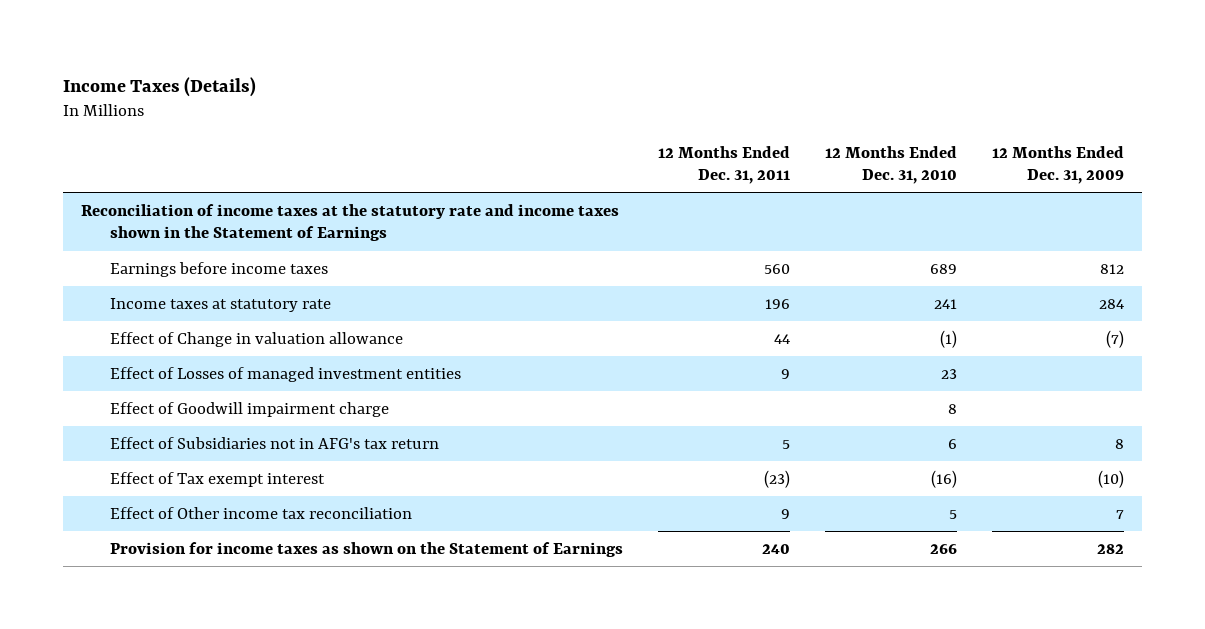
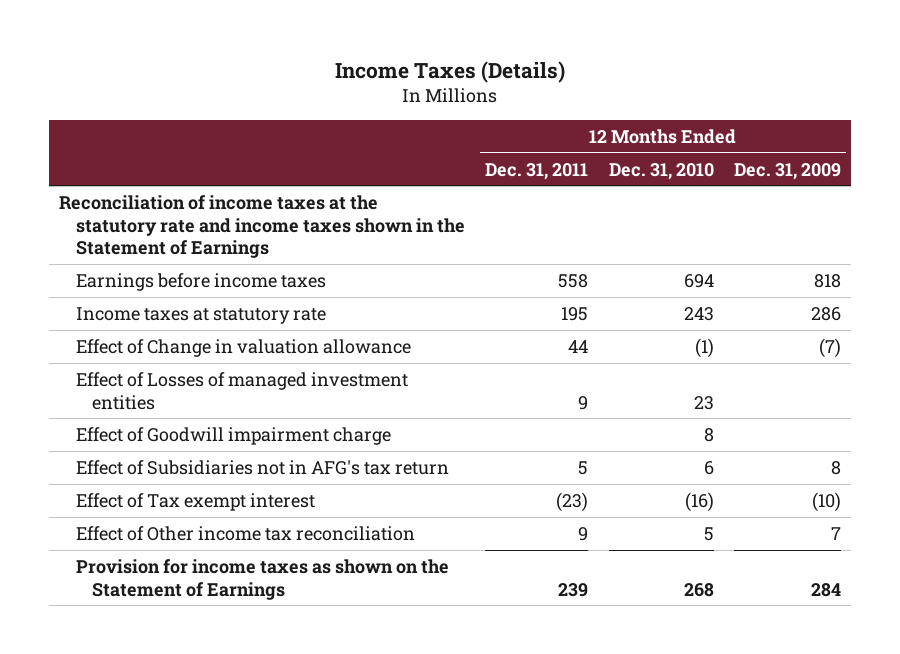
[763,263,790,274] 560 -> [558,273,589,288] 558
[930,263,958,274] 689 -> [683,273,714,288] 694
[1100,263,1125,274] 812 -> [813,273,841,288] 818
[764,298,790,309] 196 -> [561,306,589,321] 195
[934,298,958,309] 241 -> [683,306,714,321] 243
[1099,298,1125,309] 284 -> [810,306,841,321] 286
[761,543,790,554] 240 -> [558,582,589,597] 239
[930,543,958,554] 266 -> [683,582,714,597] 268
[1097,543,1125,554] 282 -> [810,582,841,597] 284

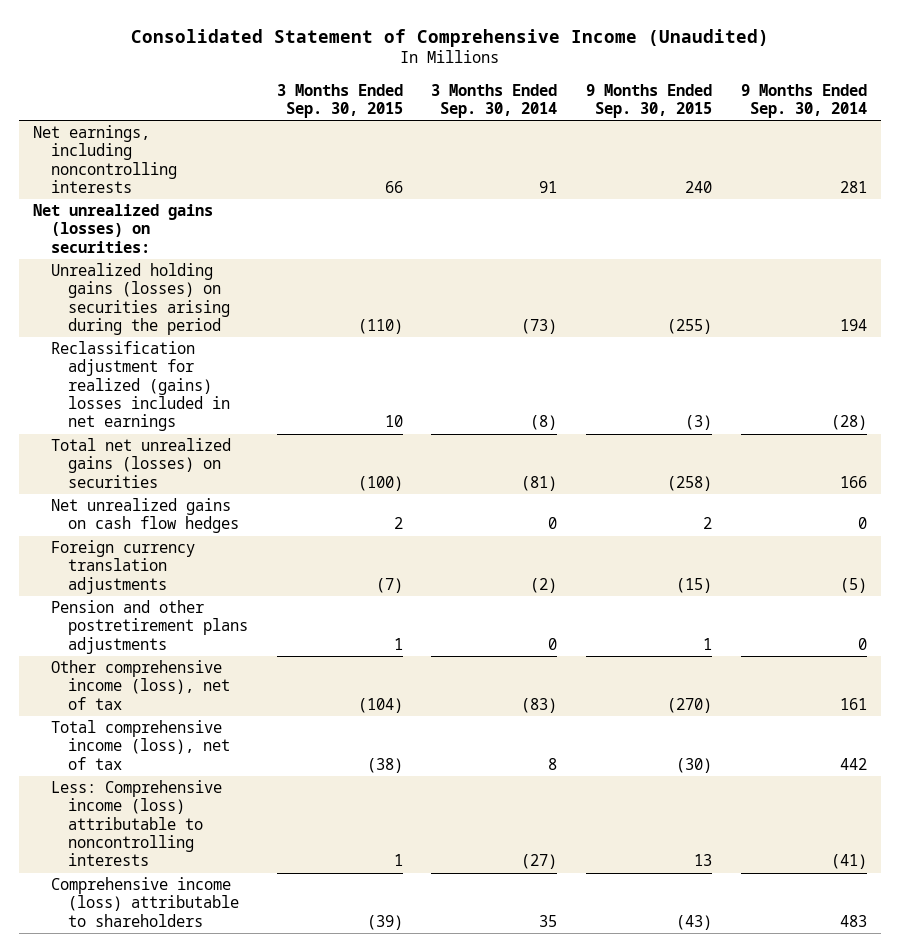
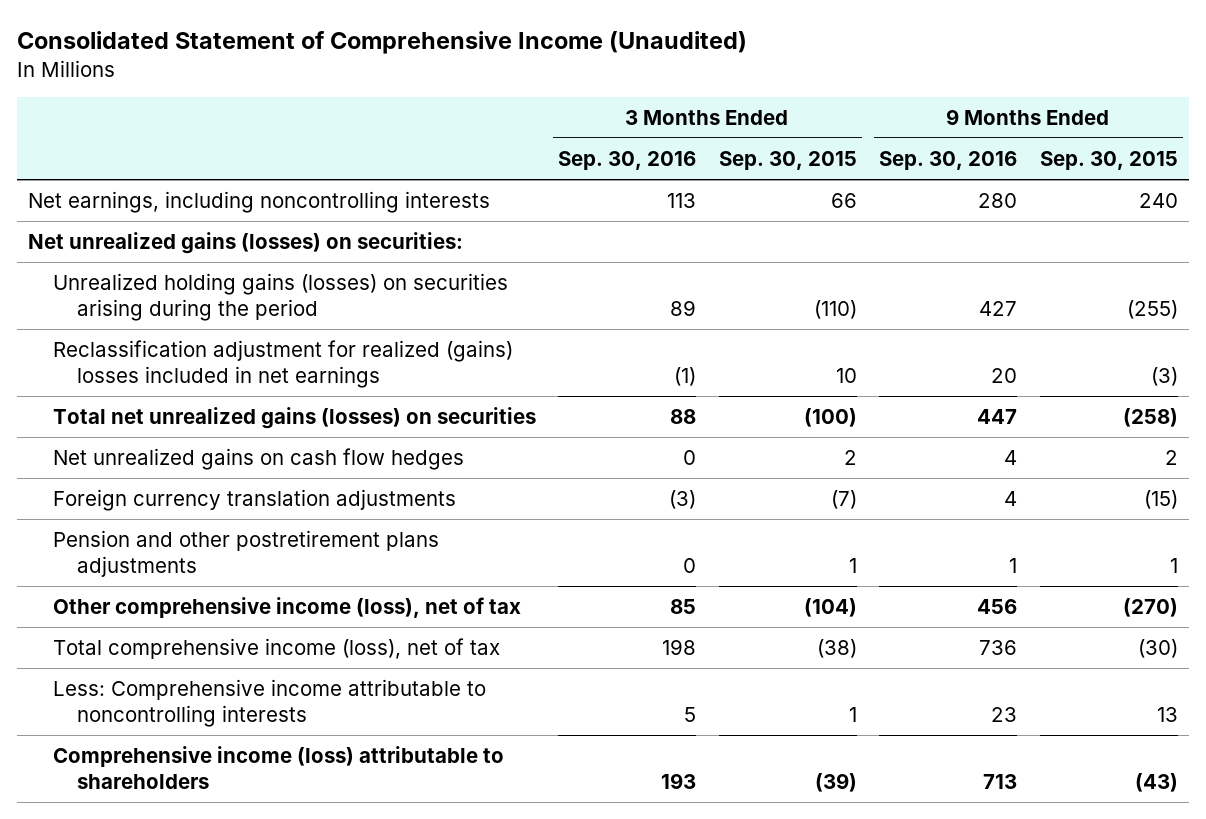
[431,83,558,118] 3 Months Ended Sep. 30, 2014 -> none
[740,83,867,118] 9 Months Ended Sep. 30, 2014 -> none
none -> [558,150,697,170] Sep. 30, 2016
none -> [879,150,1018,170] Sep. 30, 2016
[50,780,222,867] Less: Comprehensive income (loss) attributable to noncontrolling interests -> [52,678,486,727] Less: Comprehensive income attributable to noncontrolling interests

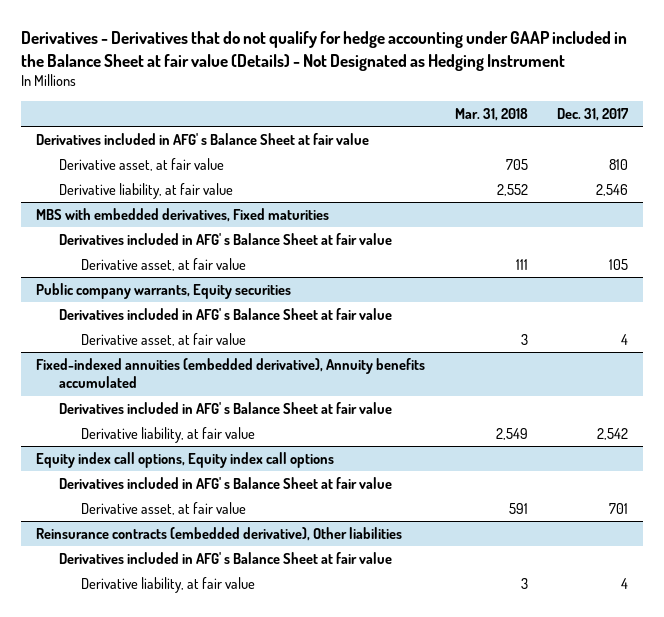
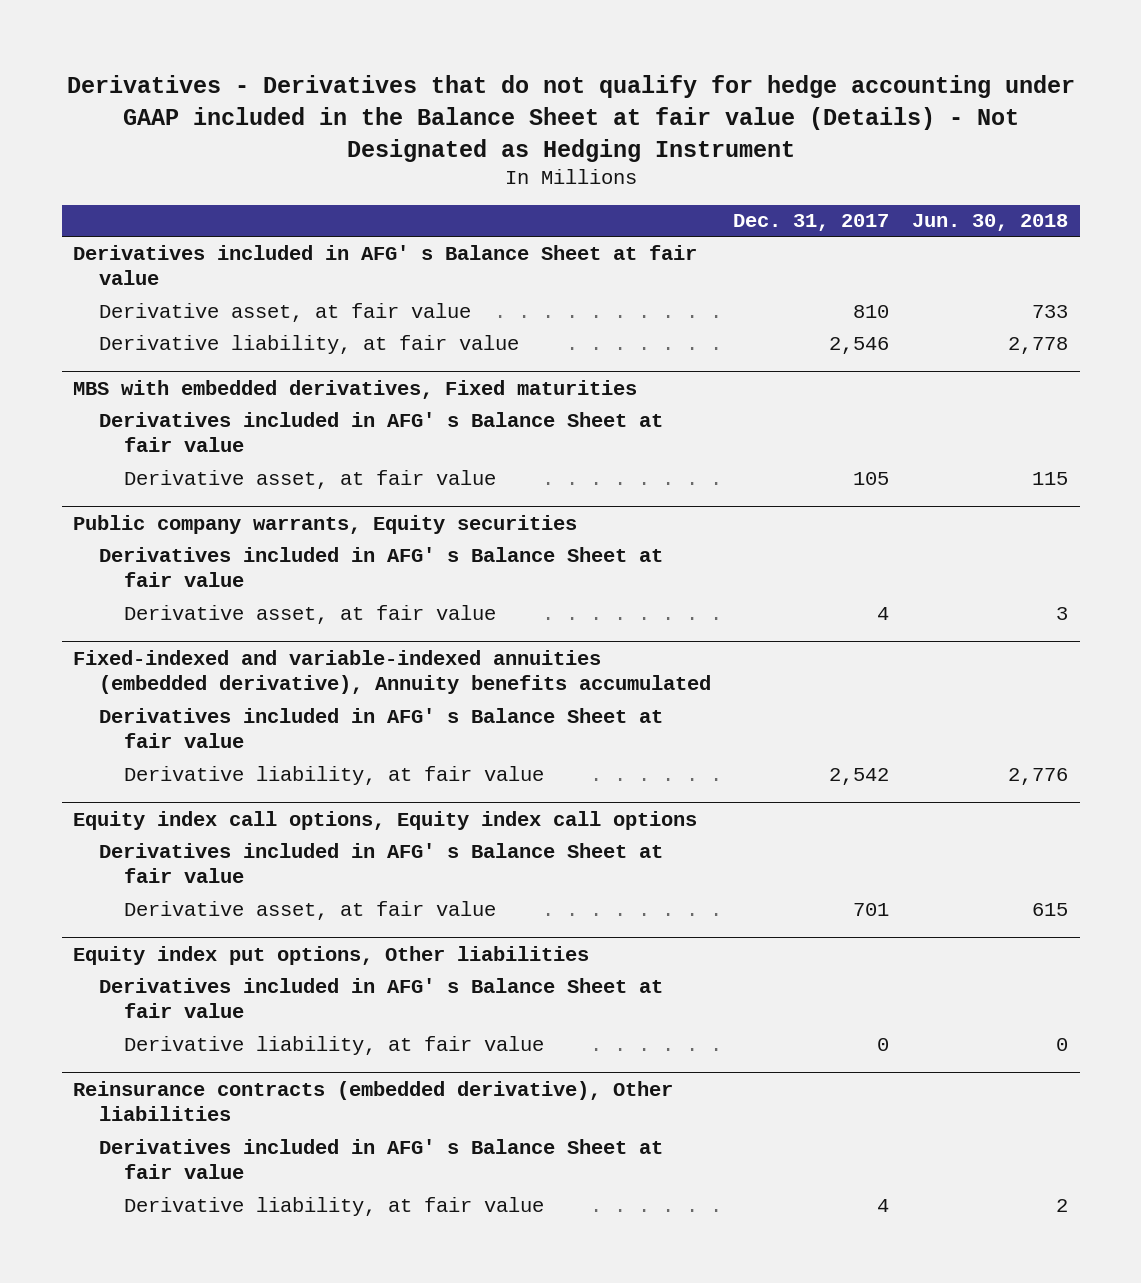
[454,107,528,121] Mar. 31, 2018 -> none
none -> [912,214,1069,232] Jun. 30, 2018
[36,357,426,389] Fixed-indexed annuities (embedded derivative), Annuity benefits accumulated -> [72,649,711,695] Fixed-indexed and variable-indexed annuities (embedded derivative), Annuity benefits accumulated
none -> [72,945,589,965] Equity index put options, Other liabilities
none -> [98,977,663,1019] Derivatives included in AFG' s Balance Sheet at fair value
none -> [124,1035,545,1055] Derivative liability, at fair value

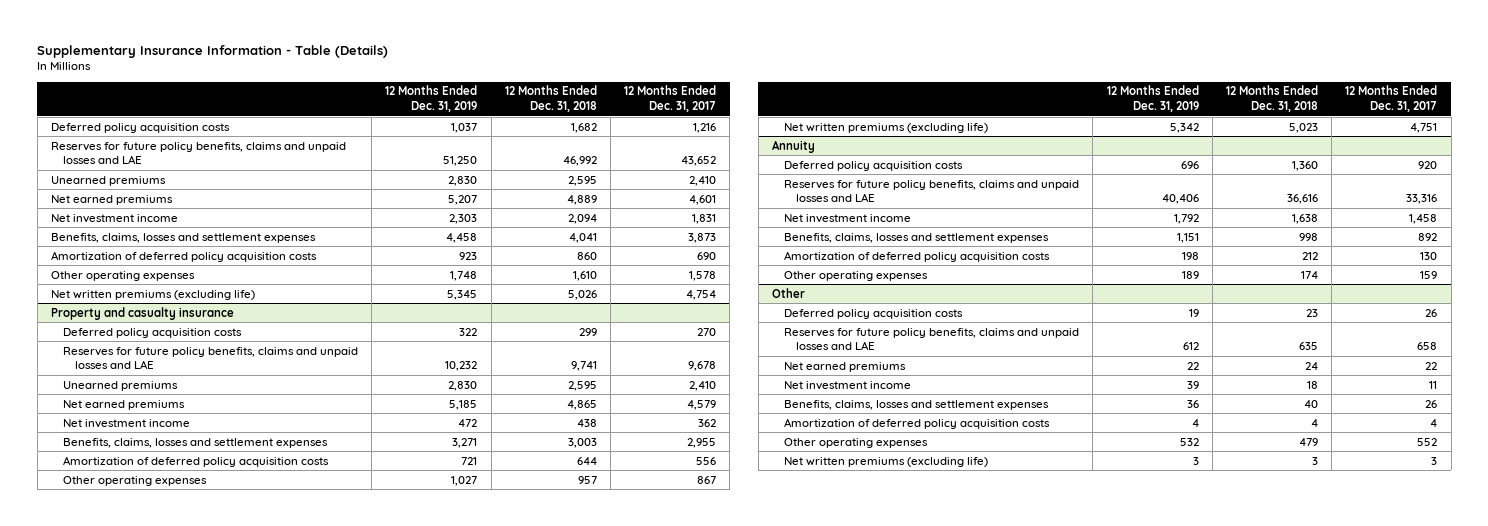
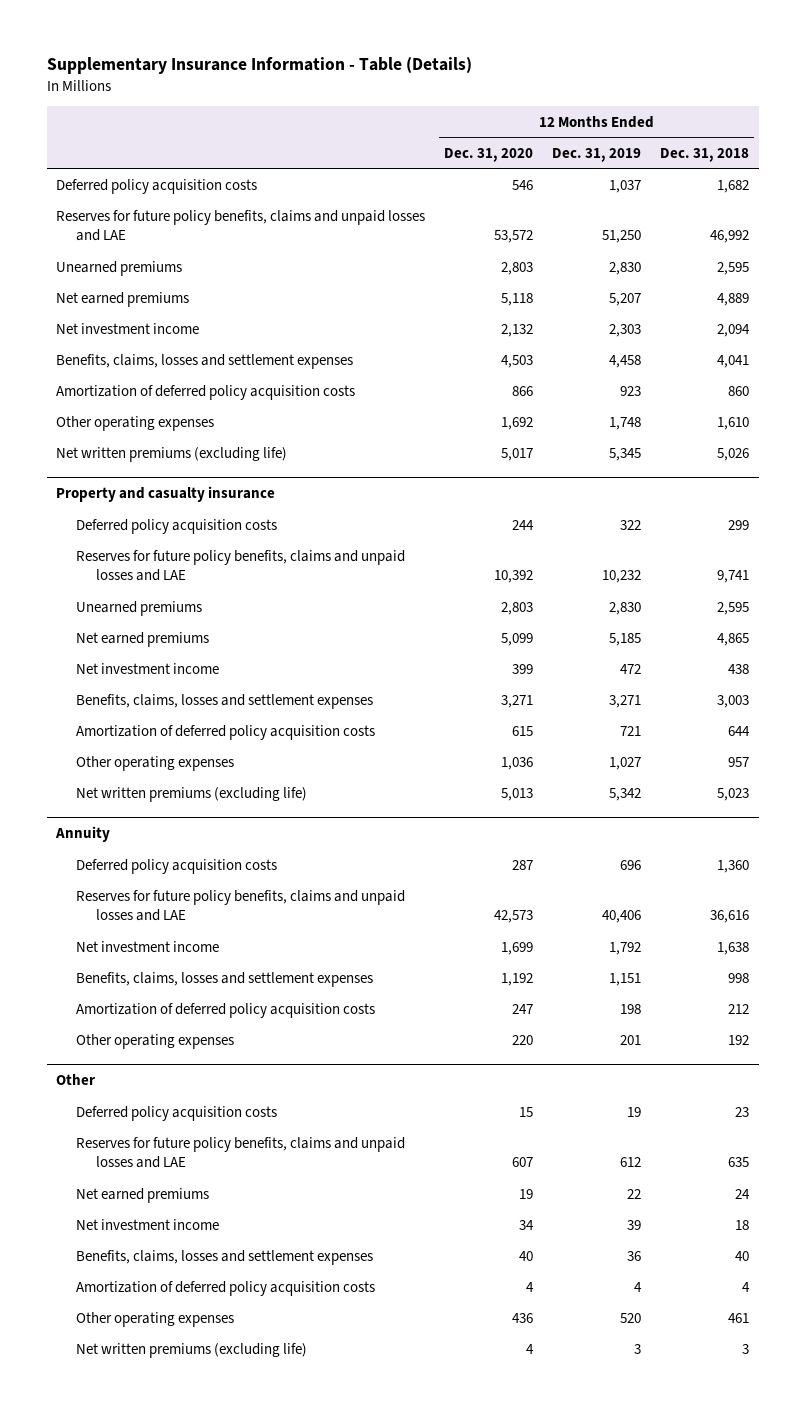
[624,85,717,113] 12 Months Ended Dec. 31, 2017 -> none
none -> [444,147,534,162] Dec. 31, 2020
[1181,270,1199,279] 189 -> [620,1034,642,1045] 201
[1300,270,1318,279] 174 -> [728,1034,750,1045] 192
[1179,437,1199,446] 532 -> [620,1312,642,1323] 520
[1298,437,1318,446] 479 -> [728,1312,750,1323] 461

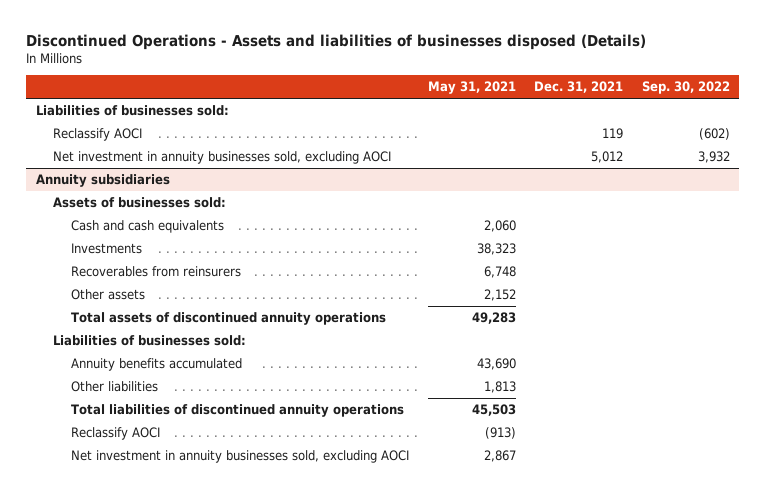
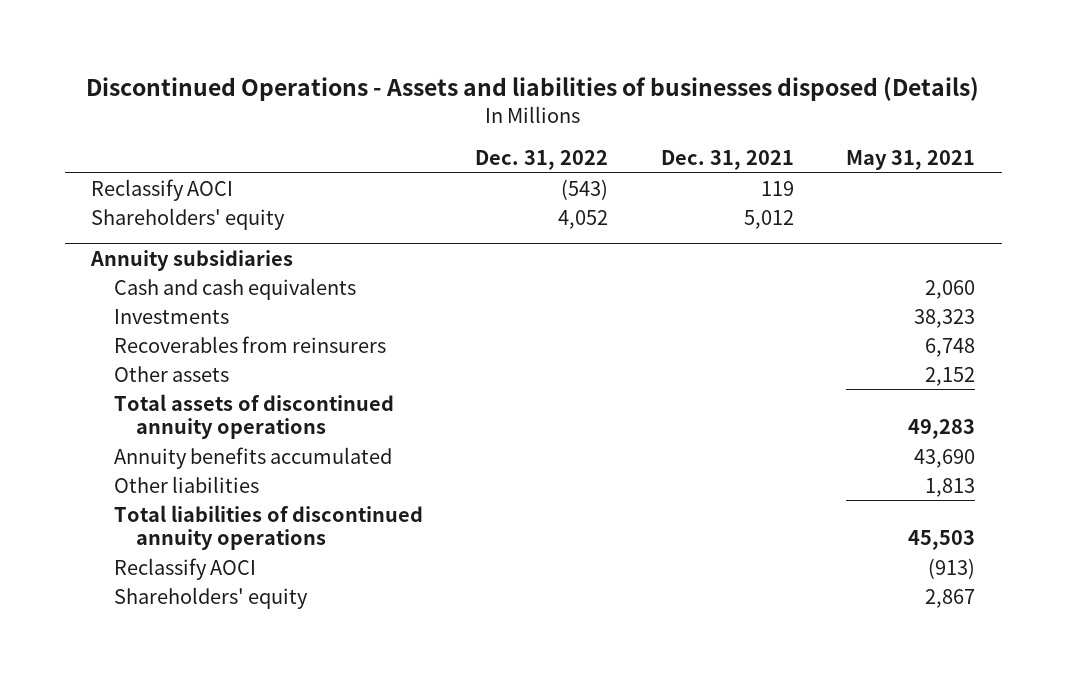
[642,81,731,95] Sep. 30, 2022 -> none
none -> [475,150,609,171] Dec. 31, 2022
[35,105,229,117] Liabilities of businesses sold: -> none
[53,151,392,165] Net investment in annuity businesses sold, excluding AOCI -> [91,207,286,230] Shareholders' equity
[53,197,227,209] Assets of businesses sold: -> none
[53,335,247,347] Liabilities of businesses sold: -> none
[70,450,409,464] Net investment in annuity businesses sold, excluding AOCI -> [113,586,308,609] Shareholders' equity

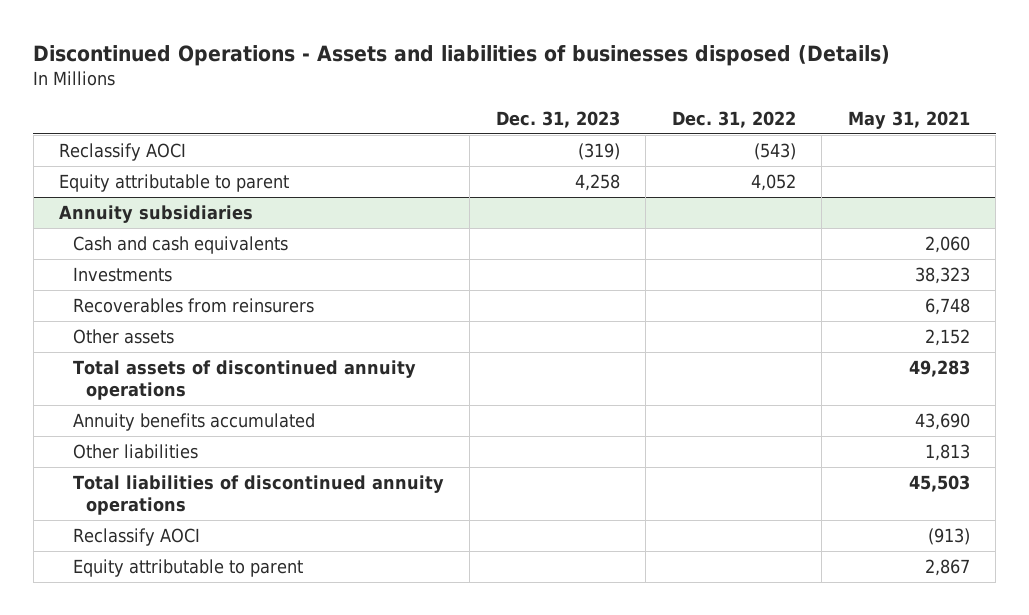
[660,150,794,171] Dec. 31, 2021 -> none
none -> [495,110,620,128] Dec. 31, 2023
[91,207,286,230] Shareholders' equity -> [59,174,290,193] Equity attributable to parent
[113,586,308,609] Shareholders' equity -> [72,559,303,578] Equity attributable to parent

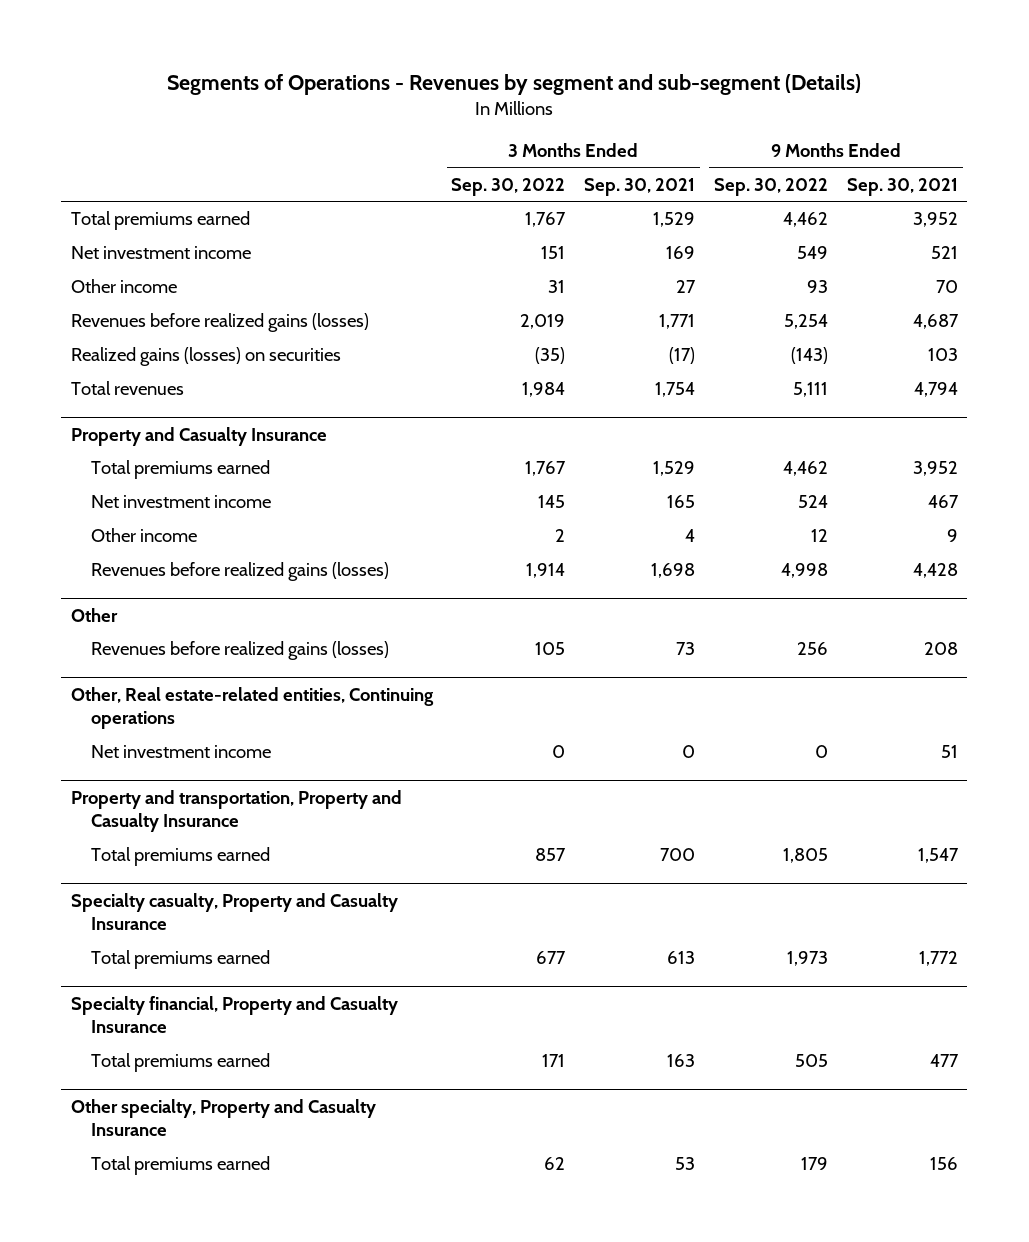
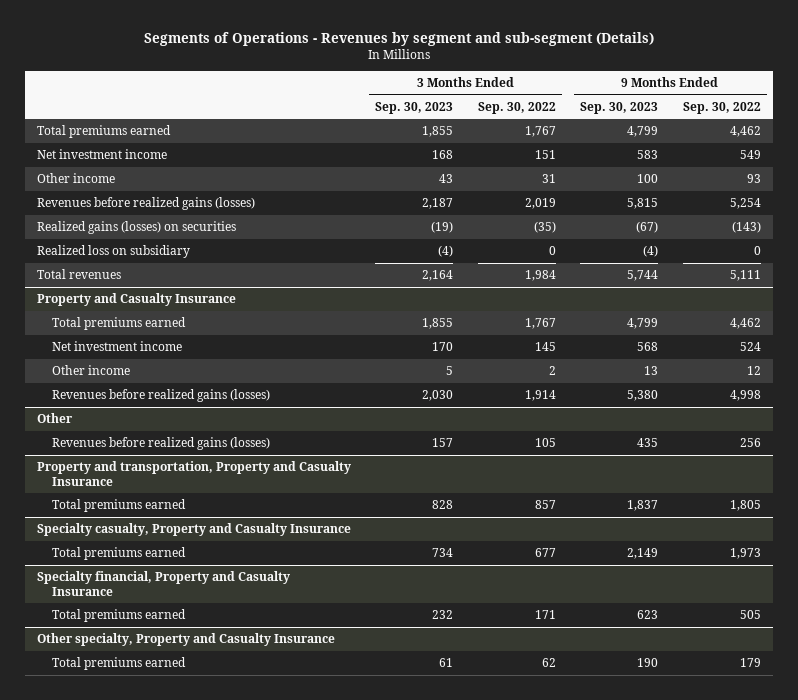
[584,178,696,197] Sep. 30, 2021 -> none
[846,178,958,197] Sep. 30, 2021 -> none
none -> [375,101,454,114] Sep. 30, 2023
none -> [580,101,659,114] Sep. 30, 2023
none -> [36,245,190,259] Realized loss on subsidiary
[70,687,434,730] Other, Real estate-related entities, Continuing operations -> none
[90,745,271,759] Net investment income -> none

